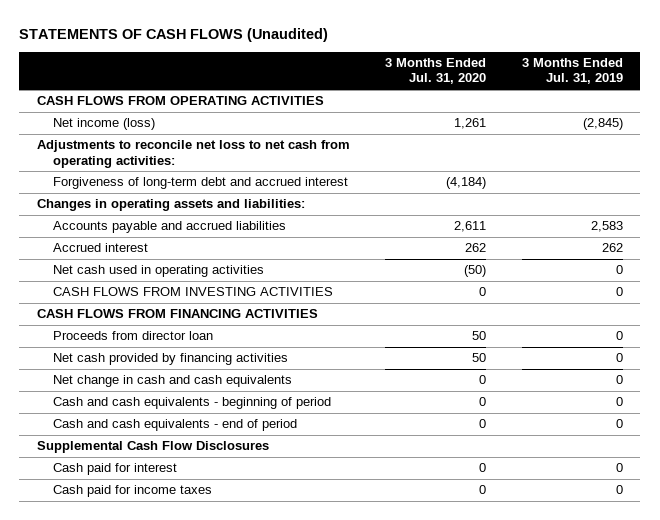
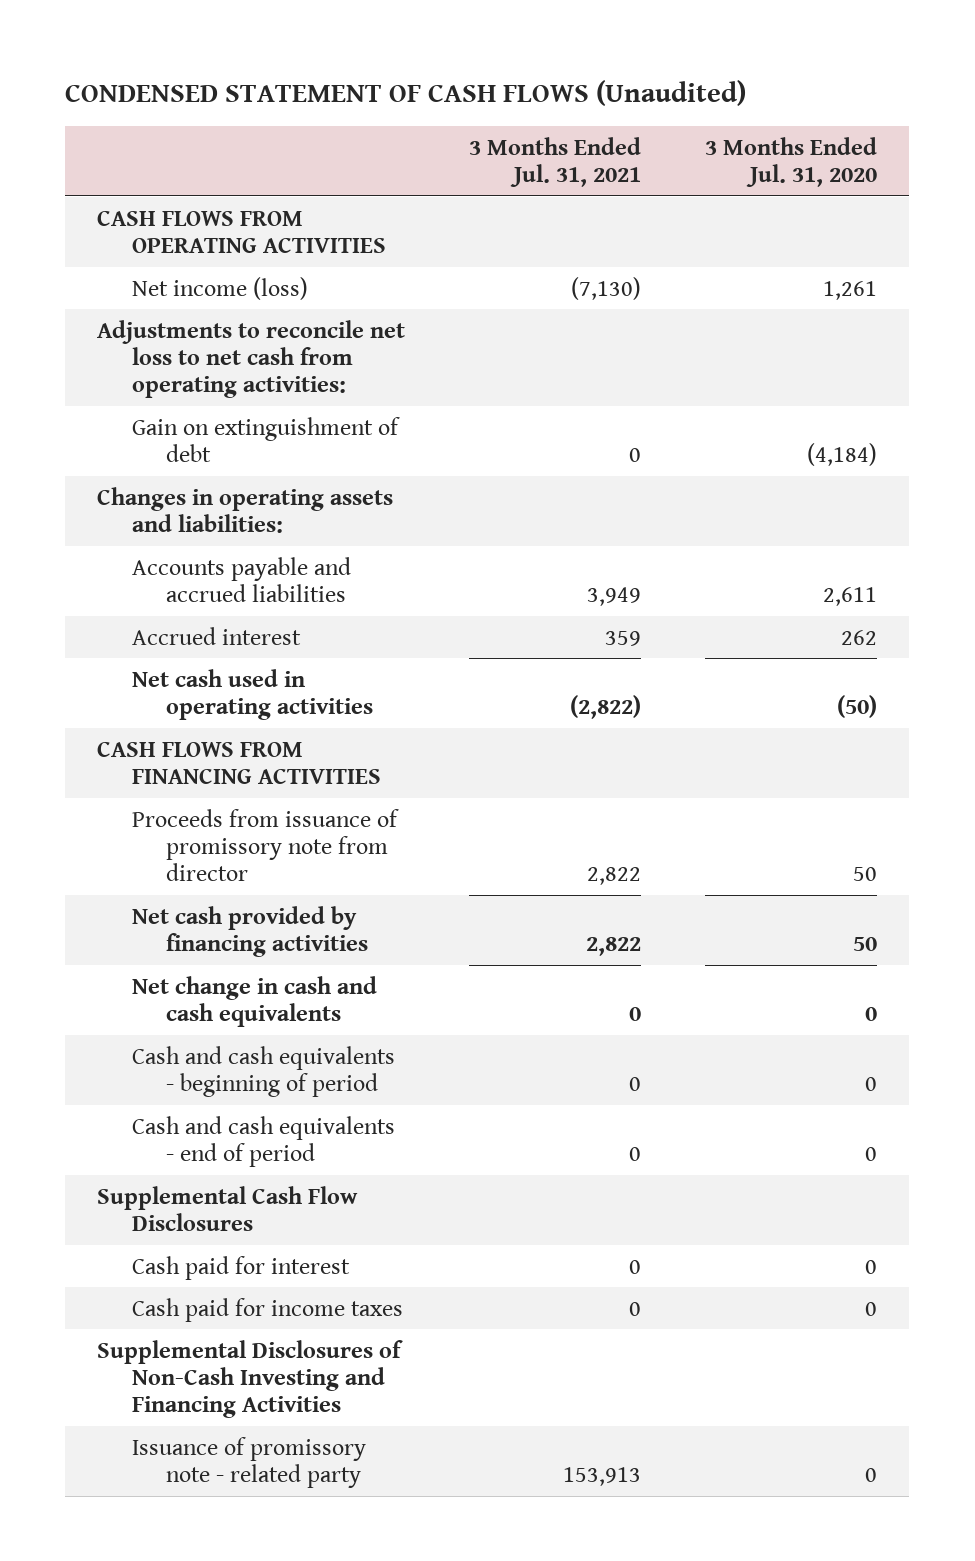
[19,28,329,43] STATEMENTS OF CASH FLOWS (Unaudited) -> [65,80,747,107] CONDENSED STATEMENT OF CASH FLOWS (Unaudited)
[521,58,623,85] 3 Months Ended Jul. 31, 2019 -> none
none -> [469,136,642,187] 3 Months Ended Jul. 31, 2021
[53,177,349,190] Forgiveness of long-term debt and accrued interest -> [131,416,400,462] Gain on extinguishment of debt
[53,287,334,297] CASH FLOWS FROM INVESTING ACTIVITIES -> none
[53,331,214,341] Proceeds from director loan -> none
none -> [131,808,399,882] Proceeds from issuance of promissory note from director
none -> [97,1339,404,1419] Supplemental Disclosures of Non-Cash Investing and Financing Activities
none -> [131,1436,366,1488] Issuance of promissory note - related party

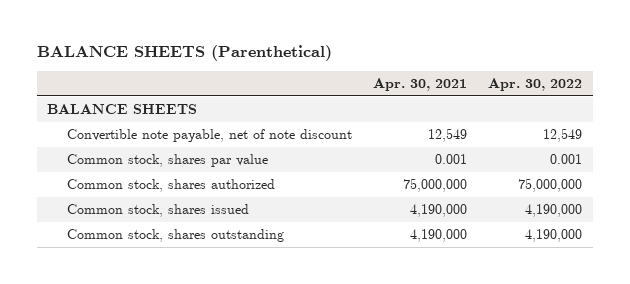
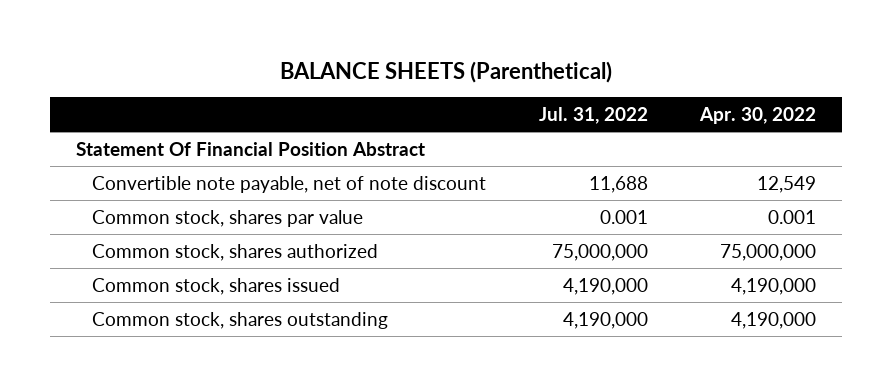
[373,77,468,91] Apr. 30, 2021 -> none
none -> [538,106,648,124] Jul. 31, 2022
[47,104,198,115] BALANCE SHEETS -> [76,141,426,156] Statement Of Financial Position Abstract

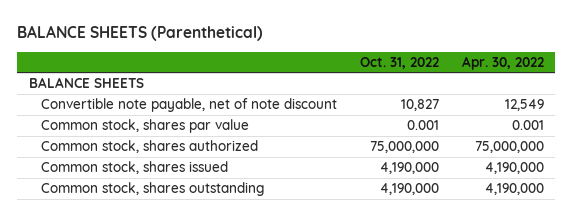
[538,106,648,124] Jul. 31, 2022 -> none
none -> [360,56,440,69] Oct. 31, 2022
[76,141,426,156] Statement Of Financial Position Abstract -> [28,77,144,89] BALANCE SHEETS

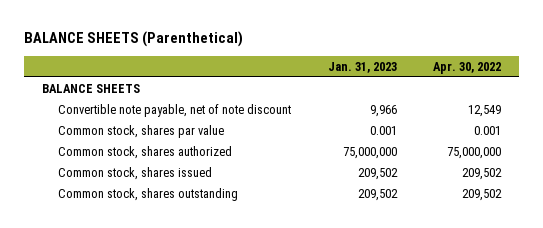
[360,56,440,69] Oct. 31, 2022 -> none
none -> [327,61,397,73] Jan. 31, 2023
[484,162,544,175] 4,190,000 -> [462,167,503,180] 209,502
[484,183,544,196] 4,190,000 -> [462,188,503,201] 209,502

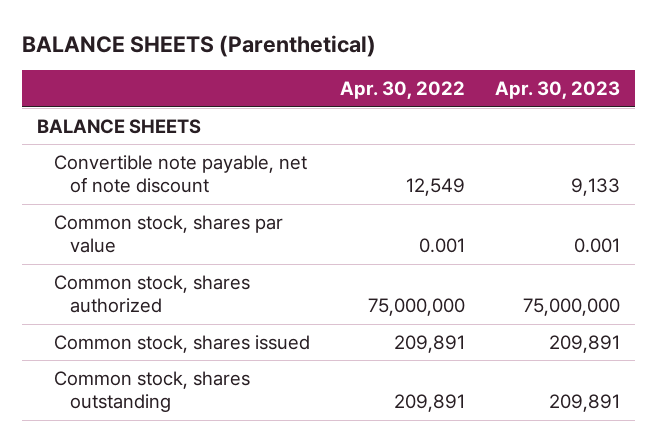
[327,61,397,73] Jan. 31, 2023 -> none
none -> [495,81,621,100] Apr. 30, 2023
[462,167,503,180] 209,502 -> [393,334,465,353] 209,891
[462,188,503,201] 209,502 -> [393,394,465,413] 209,891

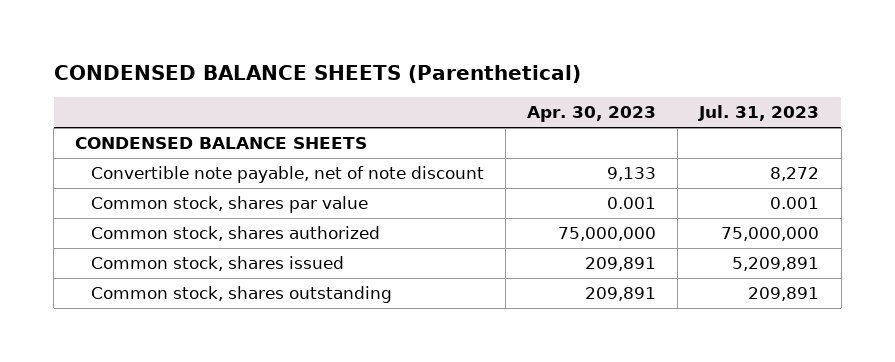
[22,34,377,57] BALANCE SHEETS (Parenthetical) -> [53,65,581,84] CONDENSED BALANCE SHEETS (Parenthetical)
[339,81,465,100] Apr. 30, 2022 -> none
none -> [698,105,820,122] Jul. 31, 2023
[37,118,202,134] BALANCE SHEETS -> [75,137,368,150] CONDENSED BALANCE SHEETS

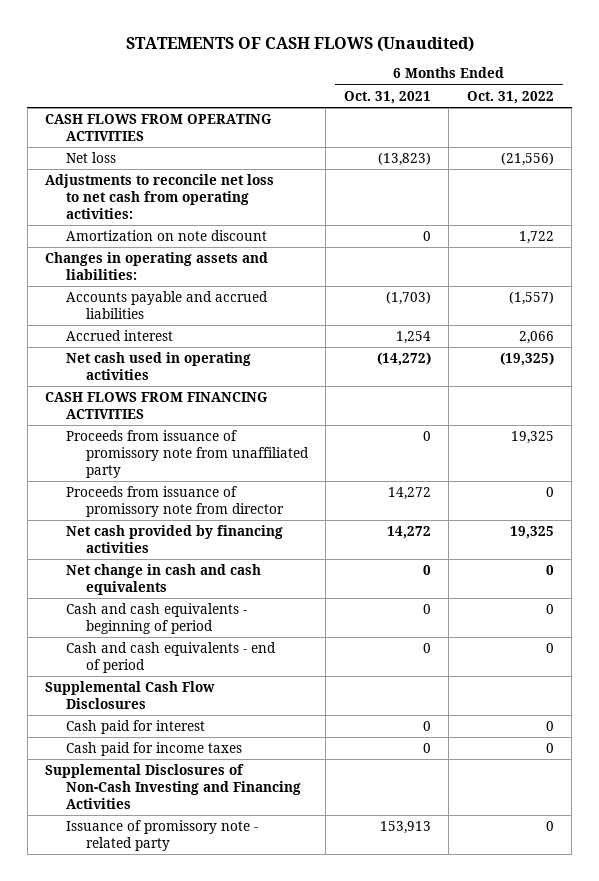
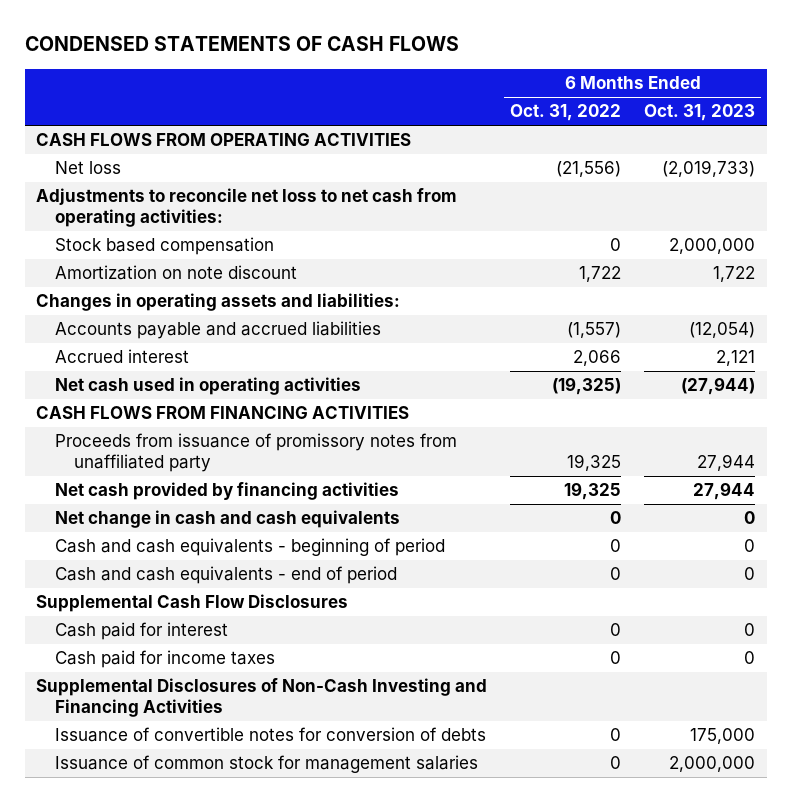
[125,35,474,52] STATEMENTS OF CASH FLOWS (Unaudited) -> [24,36,459,52] CONDENSED STATEMENTS OF CASH FLOWS
[343,90,431,104] Oct. 31, 2021 -> none
none -> [644,104,756,122] Oct. 31, 2023
none -> [55,237,275,256] Stock based compensation
[65,486,284,518] Proceeds from issuance of promissory note from director -> none
[65,430,309,479] Proceeds from issuance of promissory note from unaffiliated party -> [55,433,458,472] Proceeds from issuance of promissory notes from unaffiliated party
[65,820,258,852] Issuance of promissory note - related party -> none
none -> [55,727,487,743] Issuance of convertible notes for conversion of debts
none -> [55,755,479,774] Issuance of common stock for management salaries

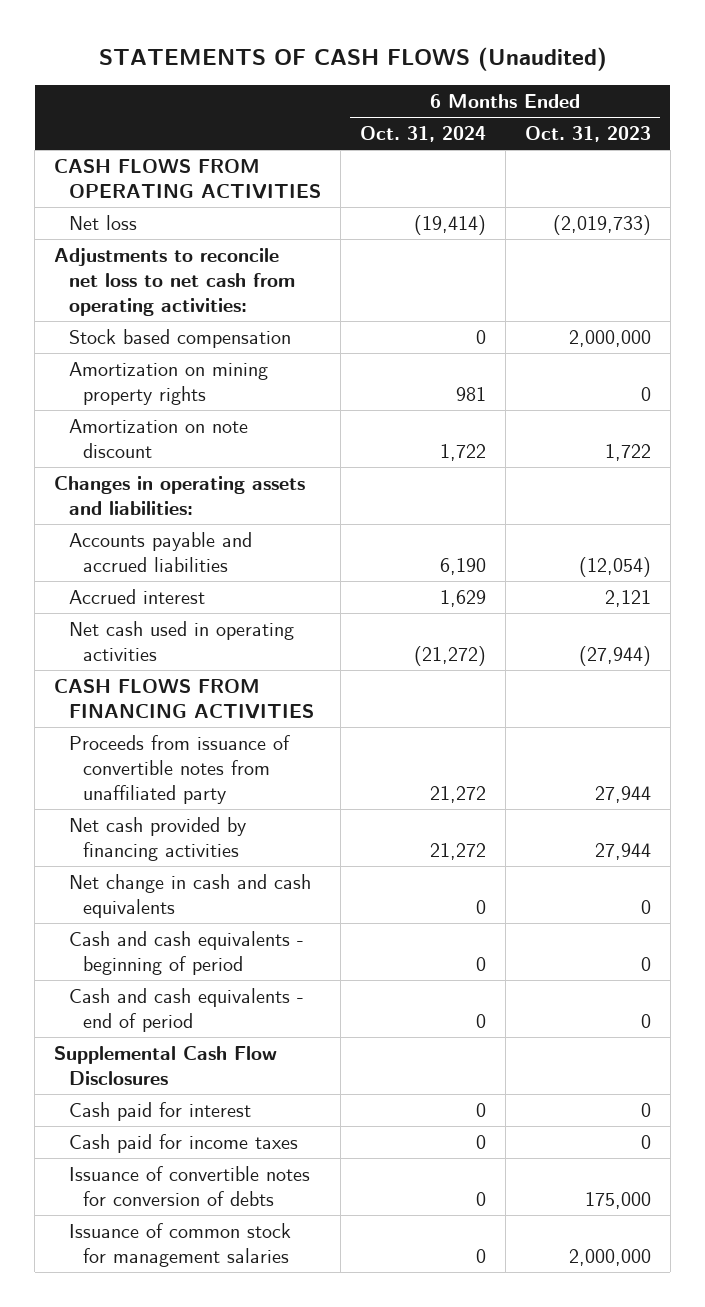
[24,36,459,52] CONDENSED STATEMENTS OF CASH FLOWS -> [98,47,607,72] STATEMENTS OF CASH FLOWS (Unaudited)
[510,104,622,122] Oct. 31, 2022 -> none
none -> [359,126,486,143] Oct. 31, 2024
none -> [68,362,268,405] Amortization on mining property rights
[55,433,458,472] Proceeds from issuance of promissory notes from unaffiliated party -> [68,735,290,804] Proceeds from issuance of convertible notes from unaffiliated party
[36,678,488,717] Supplemental Disclosures of Non-Cash Investing and Financing Activities -> none

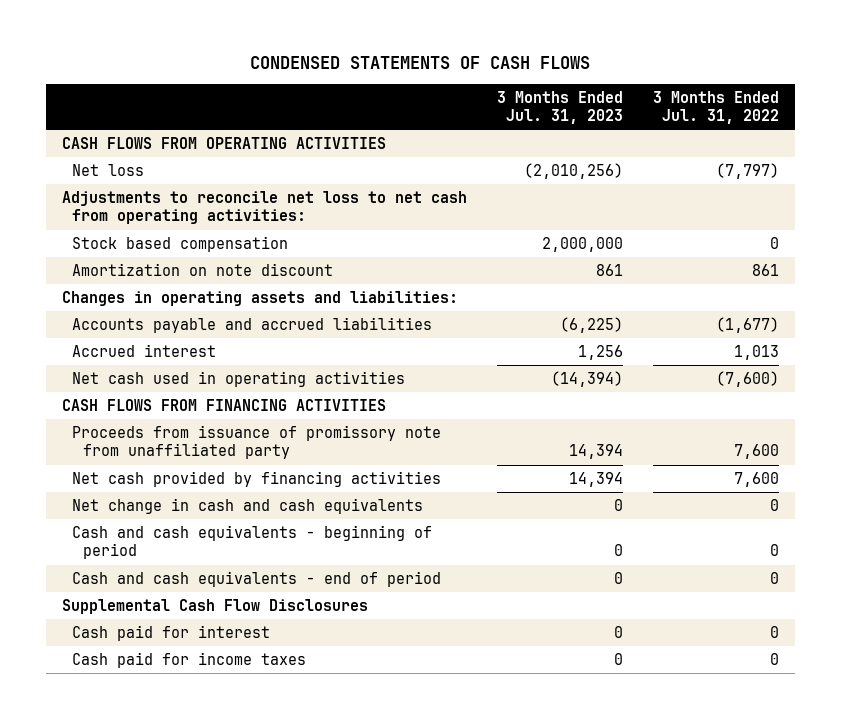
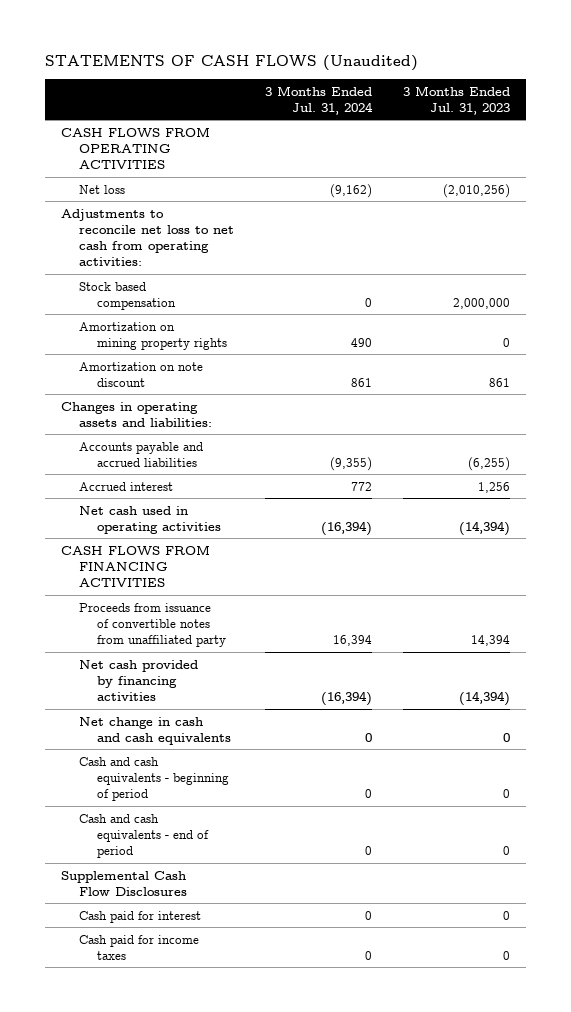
[250,56,591,70] CONDENSED STATEMENTS OF CASH FLOWS -> [45,54,419,71] STATEMENTS OF CASH FLOWS (Unaudited)
[653,90,780,124] 3 Months Ended Jul. 31, 2022 -> none
none -> [264,85,373,115] 3 Months Ended Jul. 31, 2024
none -> [78,321,227,350] Amortization on mining property rights
[559,316,623,333] (6,225) -> [468,456,511,471] (6,255)
[72,424,442,460] Proceeds from issuance of promissory note from unaffiliated party -> [78,602,226,648] Proceeds from issuance of convertible notes from unaffiliated party
[568,471,623,487] 14,394 -> [459,691,511,707] (14,394)

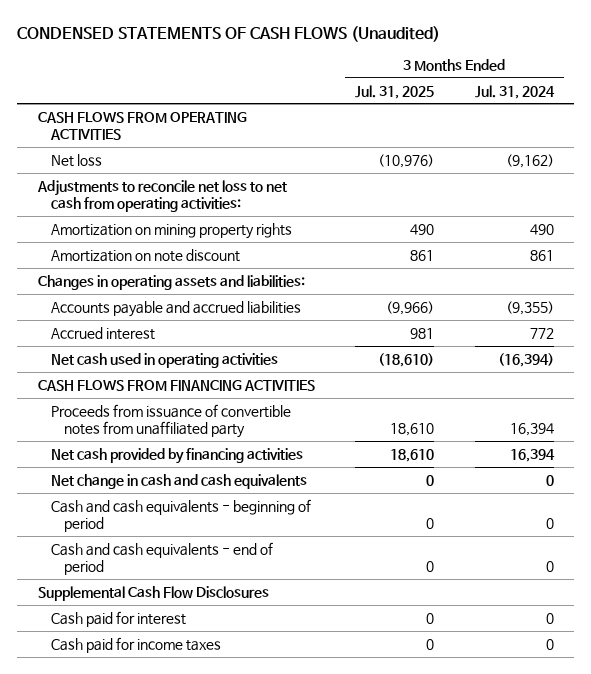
[45,54,419,71] STATEMENTS OF CASH FLOWS (Unaudited) -> [17,25,441,42] CONDENSED STATEMENTS OF CASH FLOWS (Unaudited)
[403,85,511,115] 3 Months Ended Jul. 31, 2023 -> none
none -> [355,84,435,99] Jul. 31, 2025
[78,281,176,310] Stock based compensation -> none
[320,691,372,707] (16,394) -> [509,448,555,462] 16,394

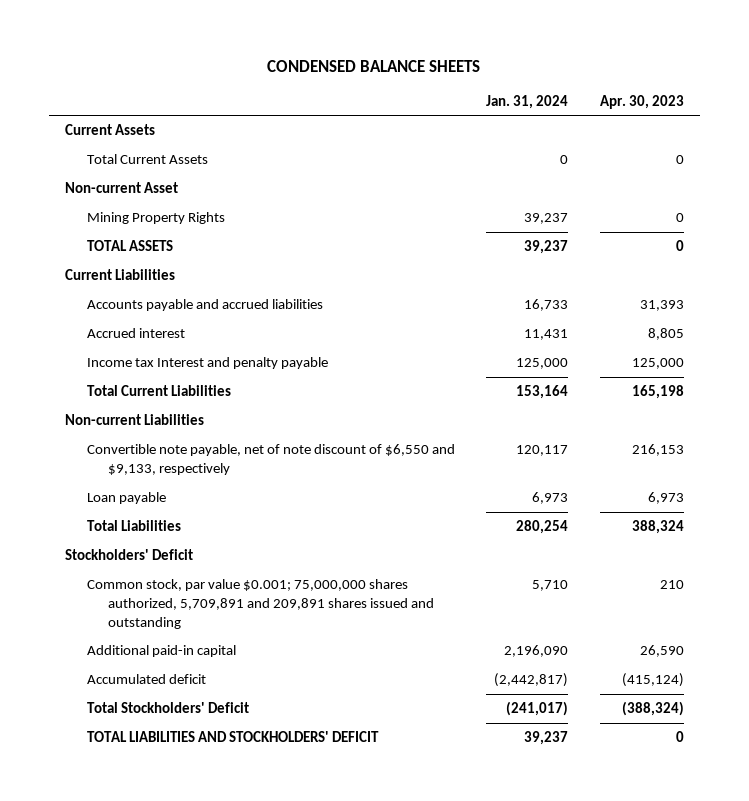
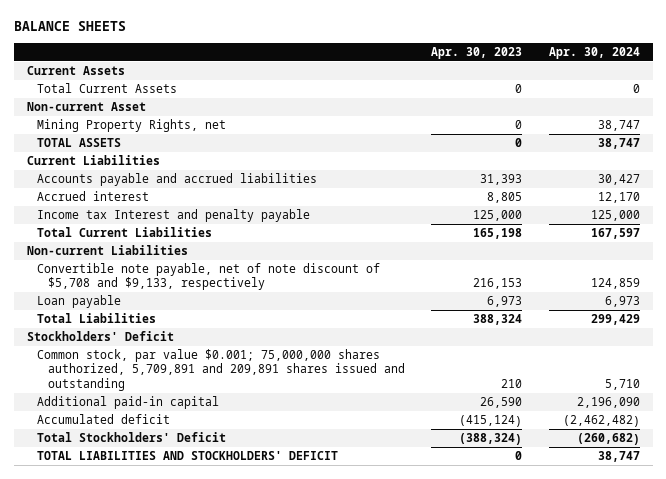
[267,59,481,72] CONDENSED BALANCE SHEETS -> [13,21,126,32] BALANCE SHEETS
[486,94,569,109] Jan. 31, 2024 -> none
none -> [548,46,640,59] Apr. 30, 2024
[86,212,225,225] Mining Property Rights -> [37,119,227,133] Mining Property Rights, net
[86,444,455,475] Convertible note payable, net of note discount of $6,550 and $9,133, respectively -> [37,263,381,291] Convertible note payable, net of note discount of $5,708 and $9,133, respectively

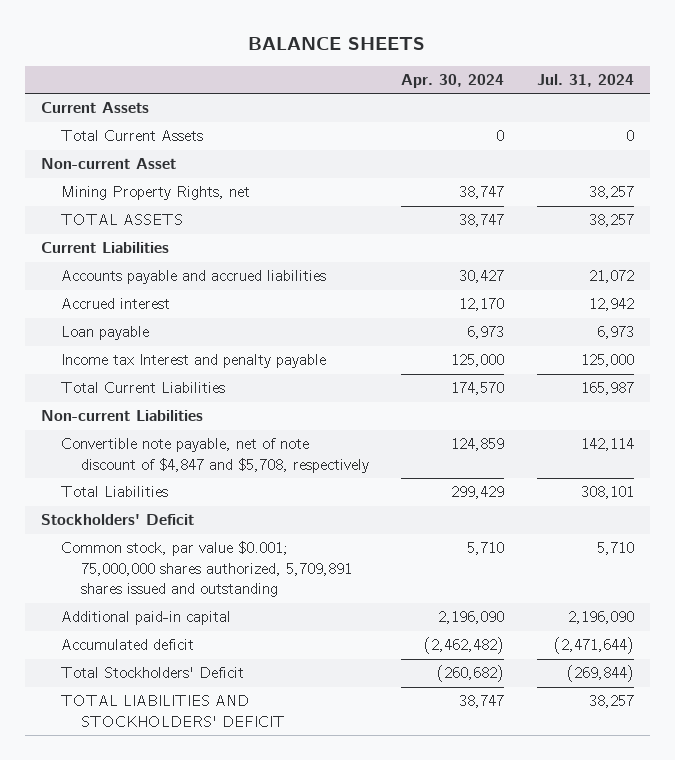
[431,46,523,59] Apr. 30, 2023 -> none
none -> [536,73,634,87] Jul. 31, 2024
[37,295,122,309] Loan payable -> [60,326,149,341] Loan payable
[590,228,640,240] 167,597 -> [451,382,505,396] 174,570
[37,263,381,291] Convertible note payable, net of note discount of $5,708 and $9,133, respectively -> [60,438,369,473] Convertible note payable, net of note discount of $4,847 and $5,708, respectively
[37,349,406,391] Common stock, par value $0.001; 75,000,000 shares authorized, 5,709,891 and 209,891 shares issued and outstanding -> [60,541,352,598] Common stock, par value $0.001; 75,000,000 shares authorized, 5,709,891 shares issued and outstanding

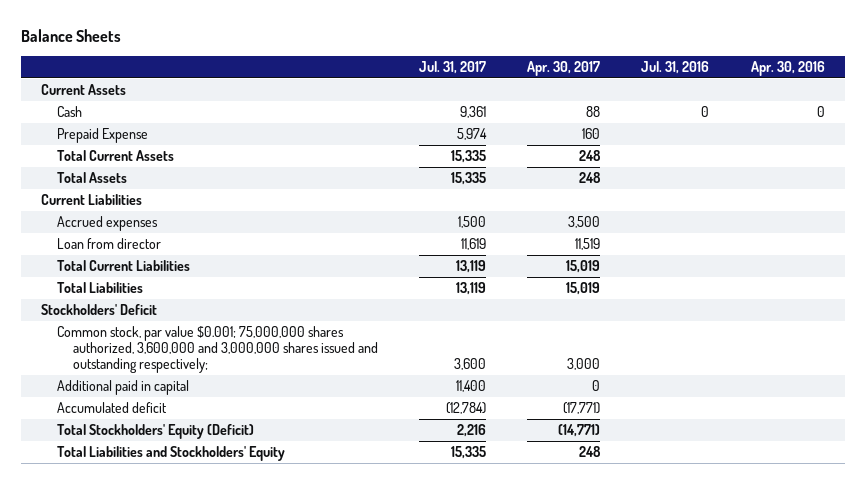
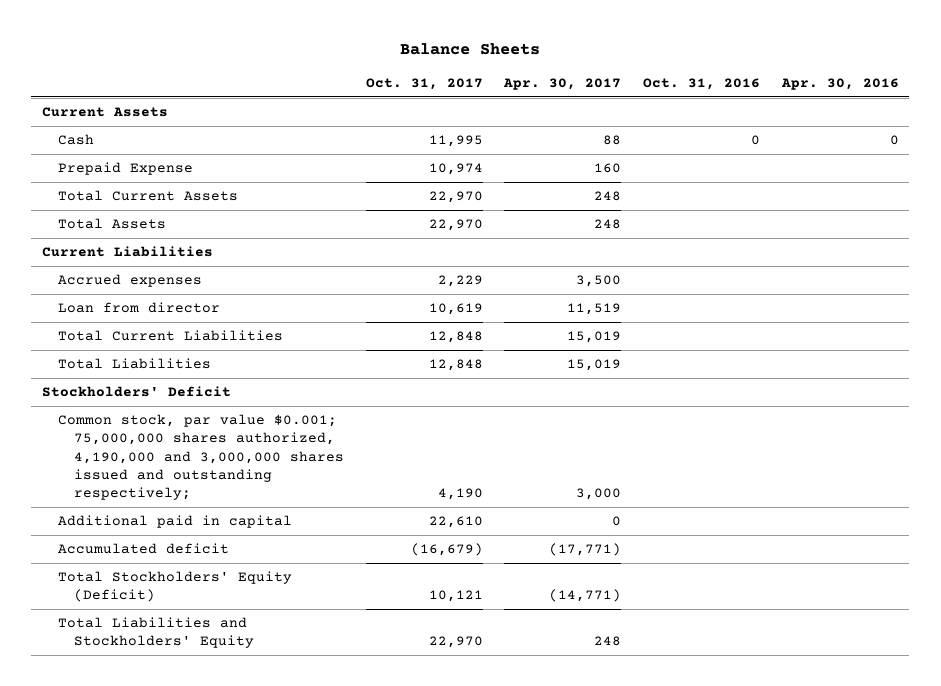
[419,60,487,74] Jul. 31, 2017 -> none
[641,60,710,74] Jul. 31, 2016 -> none
none -> [365,78,483,91] Oct. 31, 2017
none -> [642,78,760,91] Oct. 31, 2016
[57,325,379,374] Common stock, par value $0.001; 75,000,000 shares authorized, 3,600,000 and 3,000,000 shares issued and outstanding respectively; -> [58,414,344,501] Common stock, par value $0.001; 75,000,000 shares authorized, 4,190,000 and 3,000,000 shares issued and outstanding respectively;

